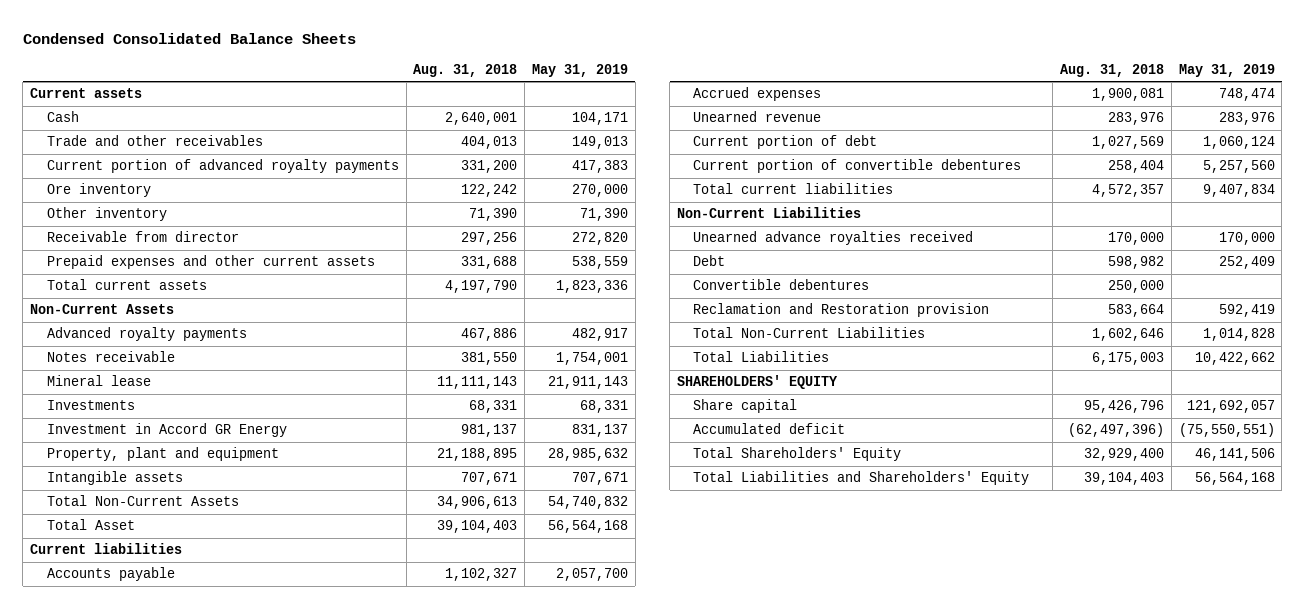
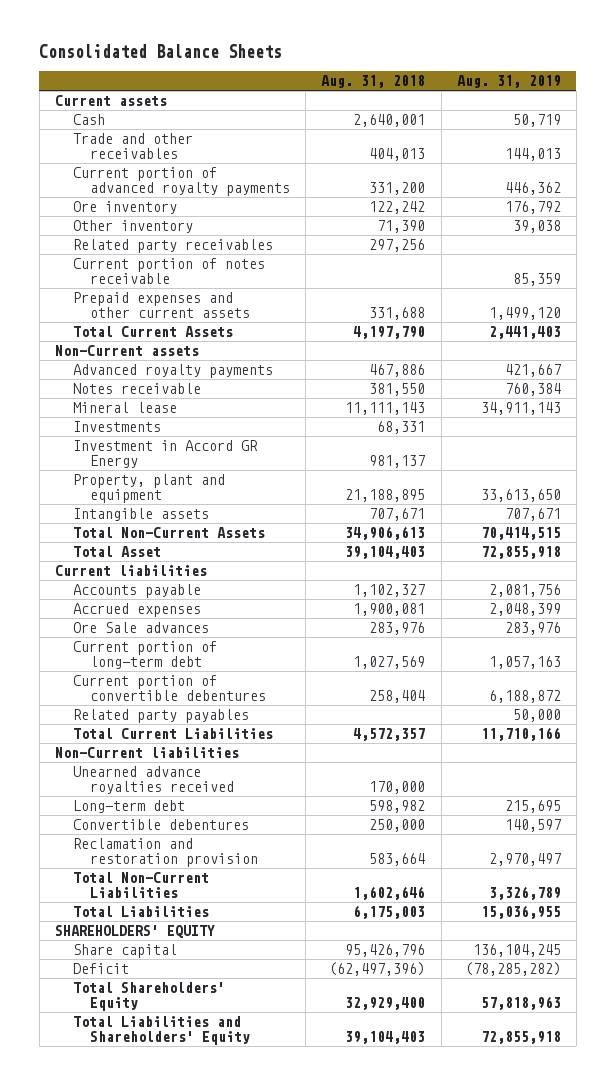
[22,33,356,45] Condensed Consolidated Balance Sheets -> [39,44,283,59] Consolidated Balance Sheets
[532,64,629,78] May 31, 2019 -> none
none -> [456,75,561,89] Aug. 31, 2019
[46,231,239,243] Receivable from director -> [72,239,273,254] Related party receivables
none -> [72,258,265,284] Current portion of notes receivable
[46,279,207,291] Total current assets -> [72,326,233,338] Total Current Assets
[30,304,175,315] Non-Current Assets -> [54,345,199,357] Non-Current assets
[693,111,822,123] Unearned revenue -> [72,622,209,634] Ore Sale advances
[693,135,878,150] Current portion of debt -> [72,641,217,669] Current portion of long-term debt
none -> [72,709,249,724] Related party payables
[693,183,894,195] Total current liabilities -> [72,728,273,740] Total Current Liabilities
[676,207,861,219] Non-Current Liabilities -> [54,747,239,759] Non-Current liabilities
[693,255,726,267] Debt -> [72,800,185,814] Long-term debt
[693,303,990,318] Reclamation and Restoration provision -> [72,838,259,867] Reclamation and restoration provision
[693,423,846,435] Accumulated deficit -> [72,963,129,975] Deficit

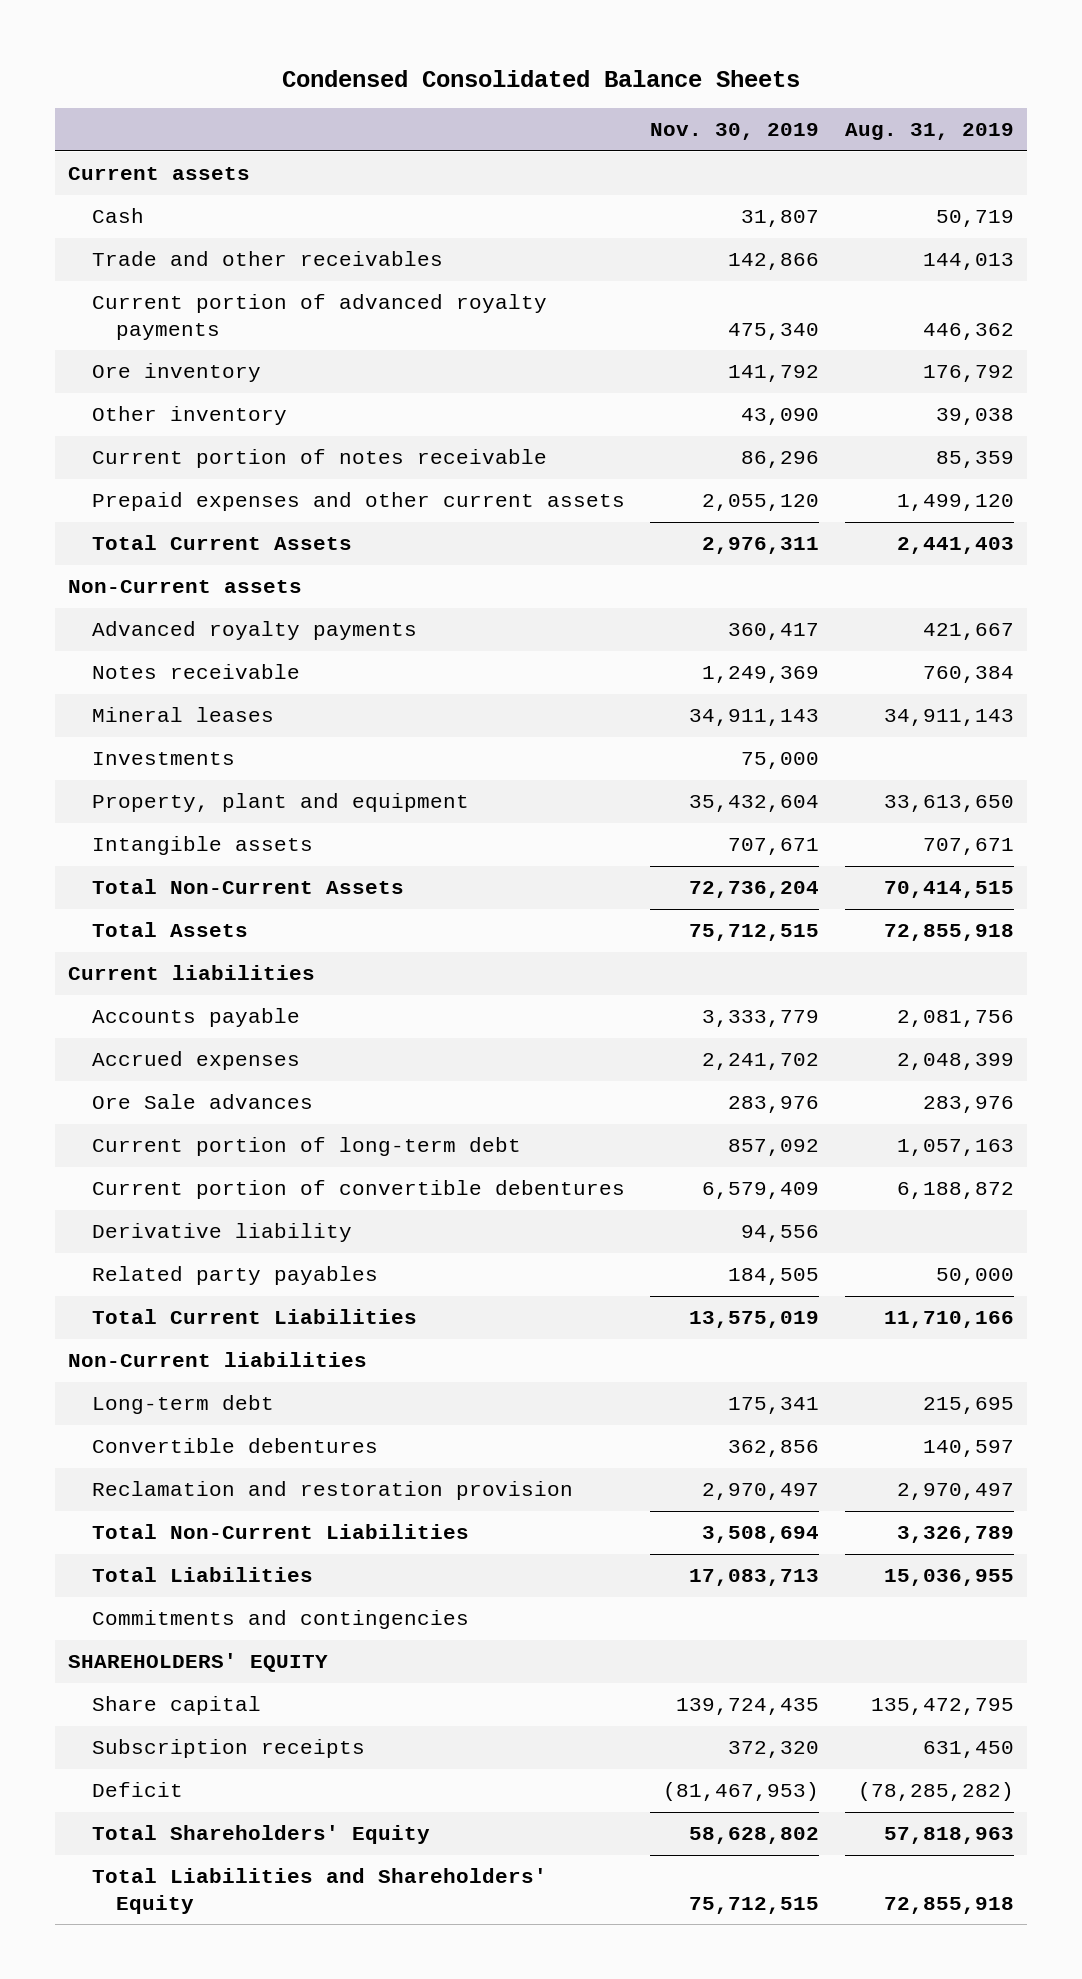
[39,44,283,59] Consolidated Balance Sheets -> [281,70,800,88] Condensed Consolidated Balance Sheets
[321,75,426,89] Aug. 31, 2018 -> none
none -> [650,123,820,141] Nov. 30, 2019
[72,239,273,254] Related party receivables -> none
[72,402,177,414] Mineral lease -> [91,707,274,723] Mineral leases
[72,440,258,468] Investment in Accord GR Energy -> none
[72,546,161,558] Total Asset -> [91,922,248,938] Total Assets
none -> [91,1223,352,1243] Derivative liability
[72,766,235,794] Unearned advance royalties received -> none
none -> [91,1610,469,1630] Commitments and contingencies
[472,944,561,958] 136,104,245 -> [870,1698,1014,1716] 135,472,795
none -> [91,1739,365,1759] Subscription receipts

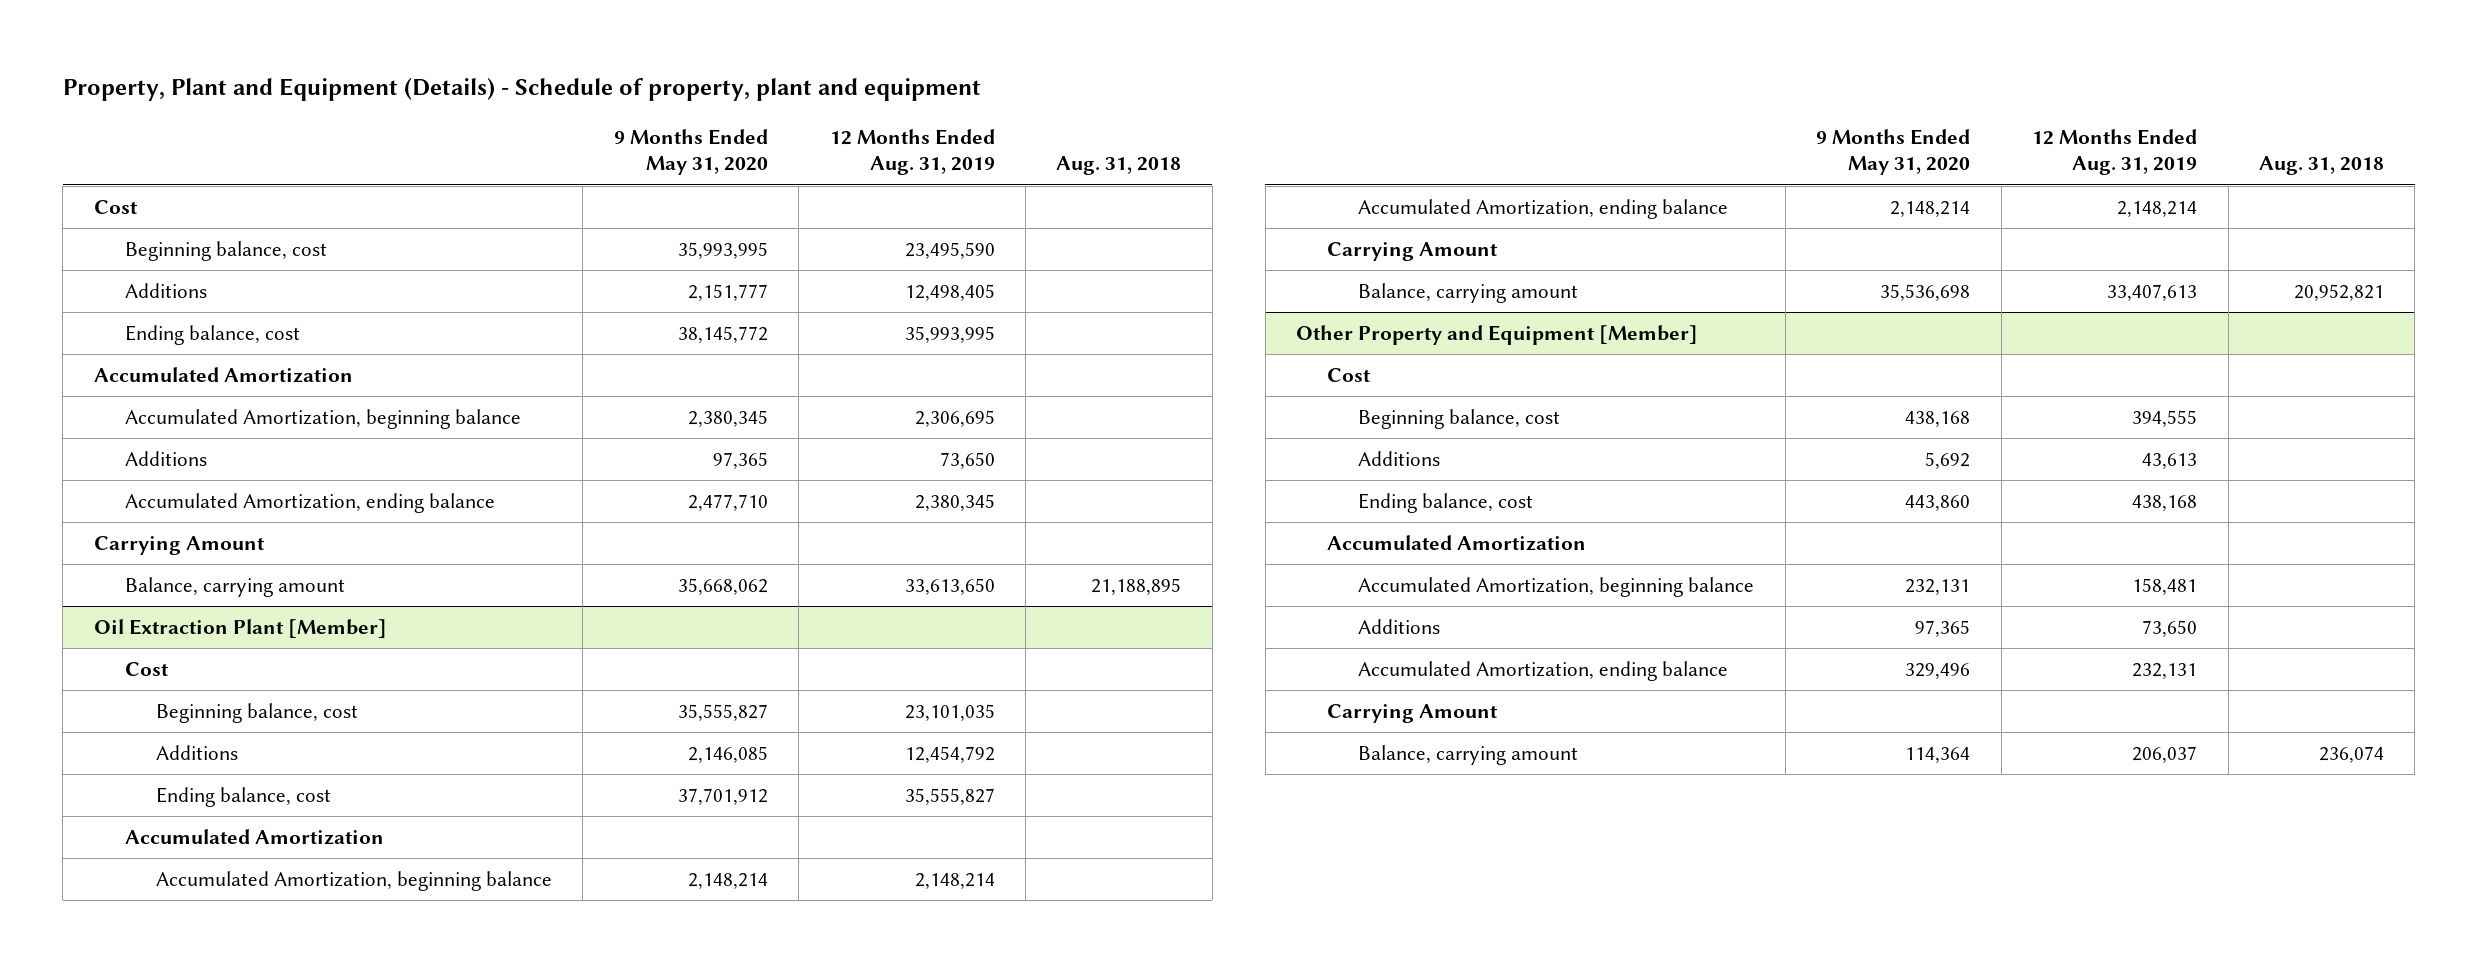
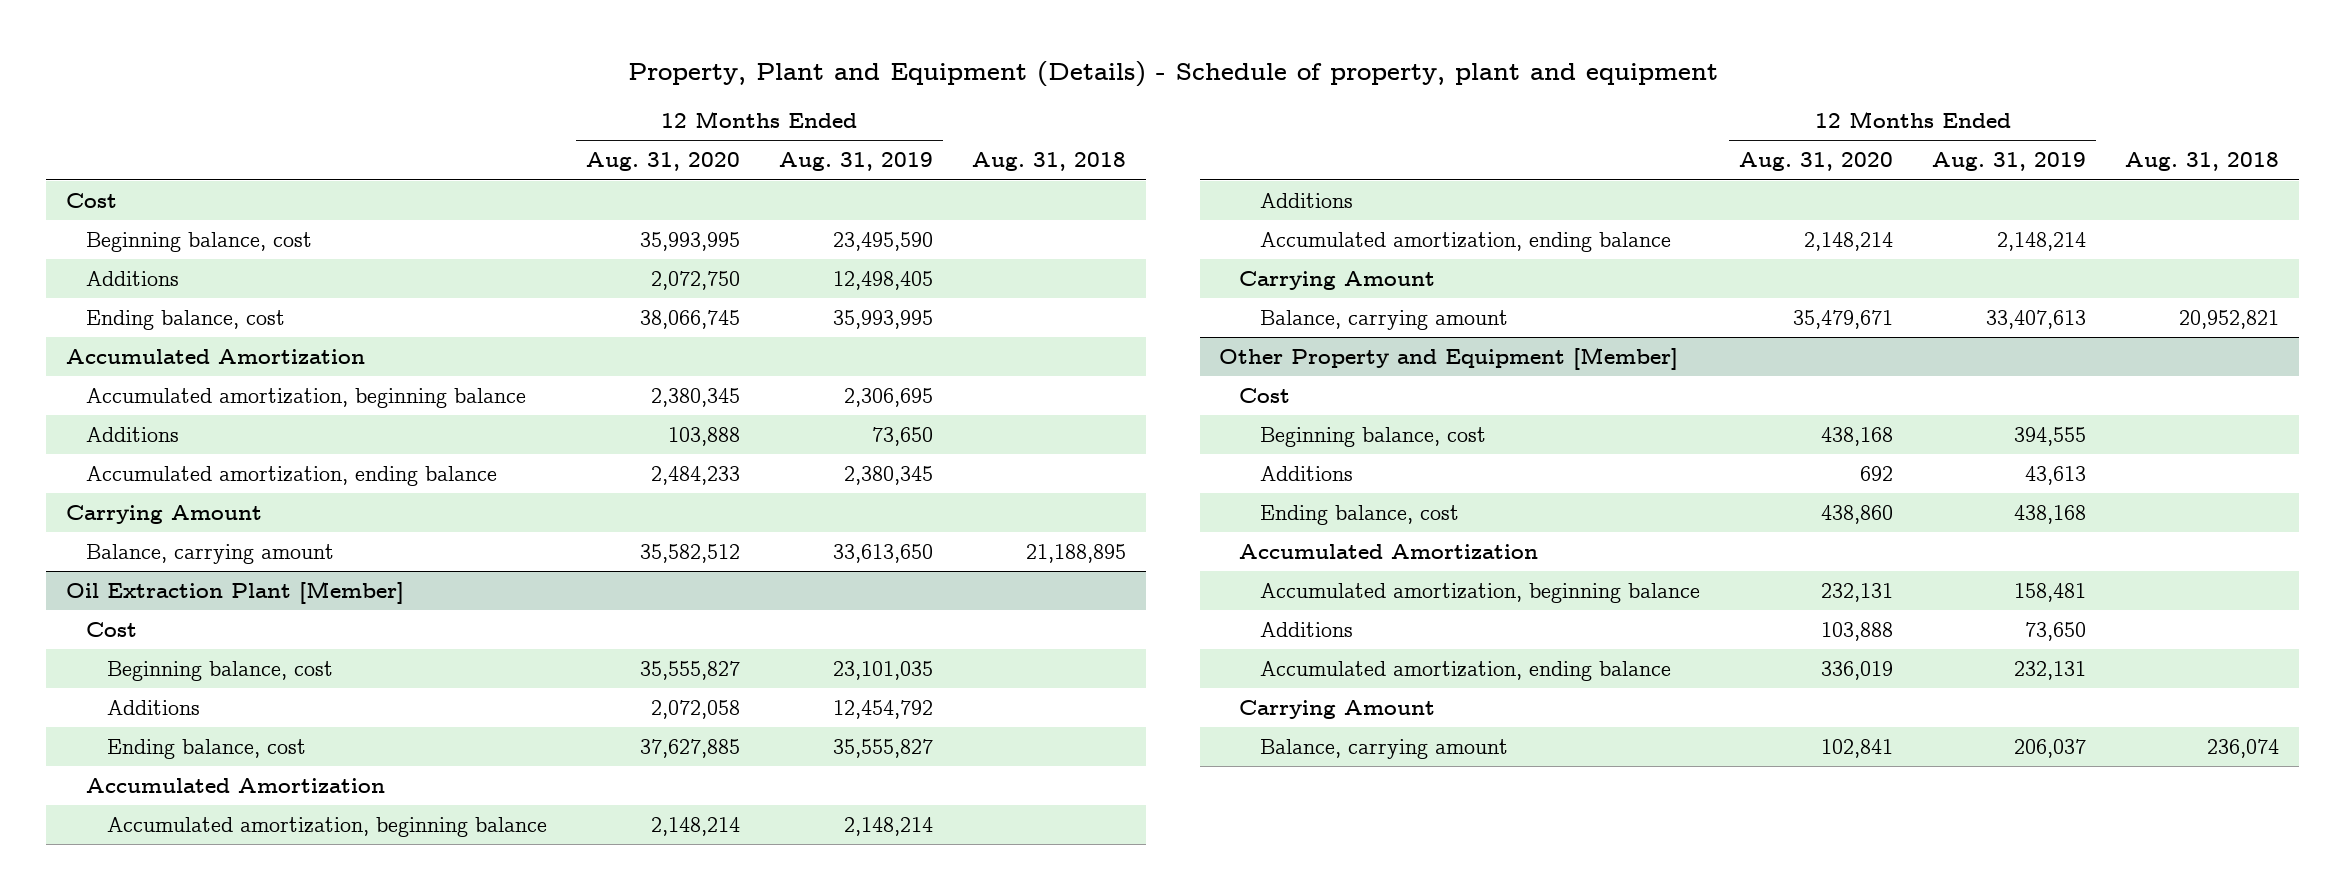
[613,129,768,176] 9 Months Ended May 31, 2020 -> none
none -> [585,152,740,172] Aug. 31, 2020
[124,409,521,430] Accumulated Amortization, beginning balance -> [86,388,527,409] Accumulated amortization, beginning balance
[124,493,495,514] Accumulated Amortization, ending balance -> [86,466,498,487] Accumulated amortization, ending balance
[155,871,552,892] Accumulated Amortization, beginning balance -> [106,817,547,838] Accumulated amortization, beginning balance
none -> [1259,193,1353,209] Additions
[1358,199,1729,220] Accumulated Amortization, ending balance -> [1259,232,1671,253] Accumulated amortization, ending balance
[1358,577,1755,598] Accumulated Amortization, beginning balance -> [1259,583,1700,604] Accumulated amortization, beginning balance
[1358,661,1729,682] Accumulated Amortization, ending balance -> [1259,661,1671,682] Accumulated amortization, ending balance

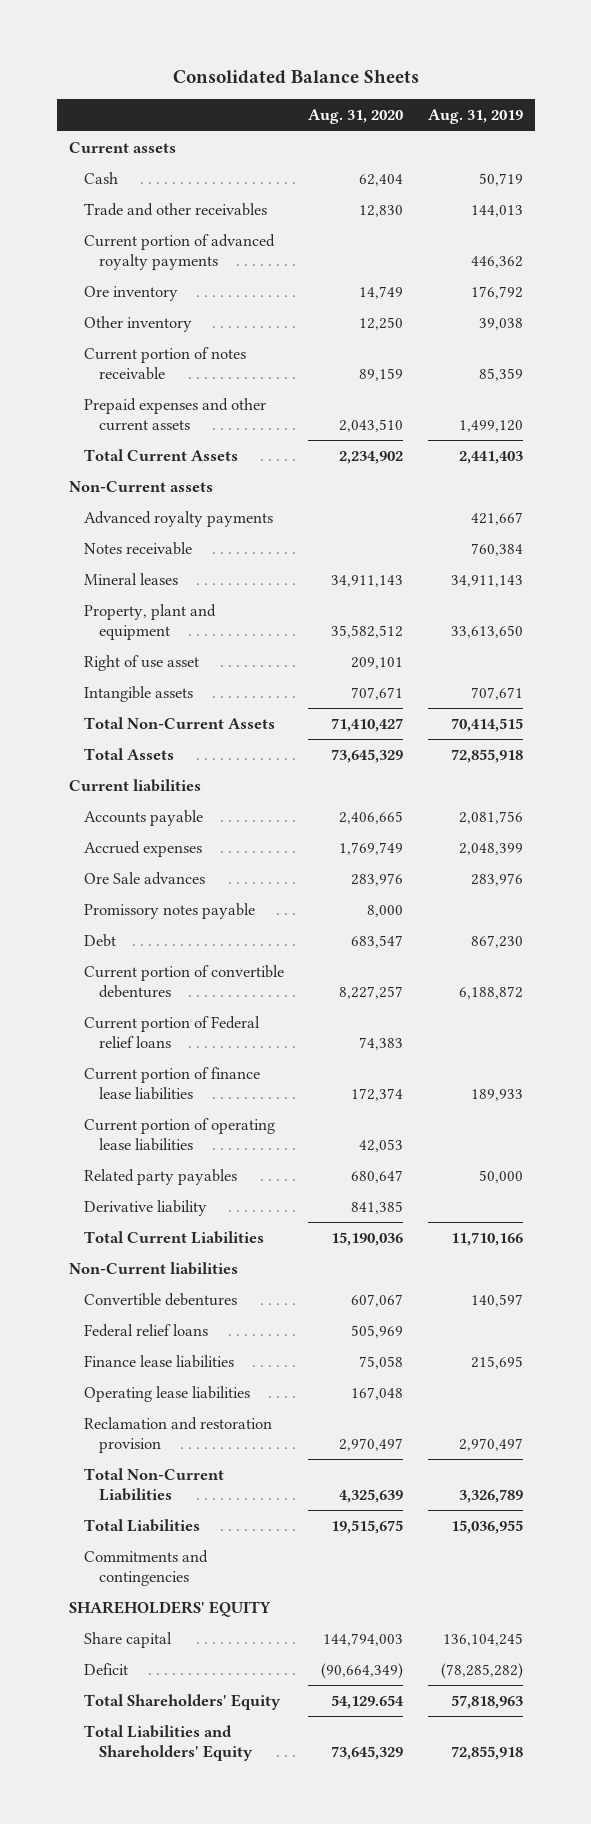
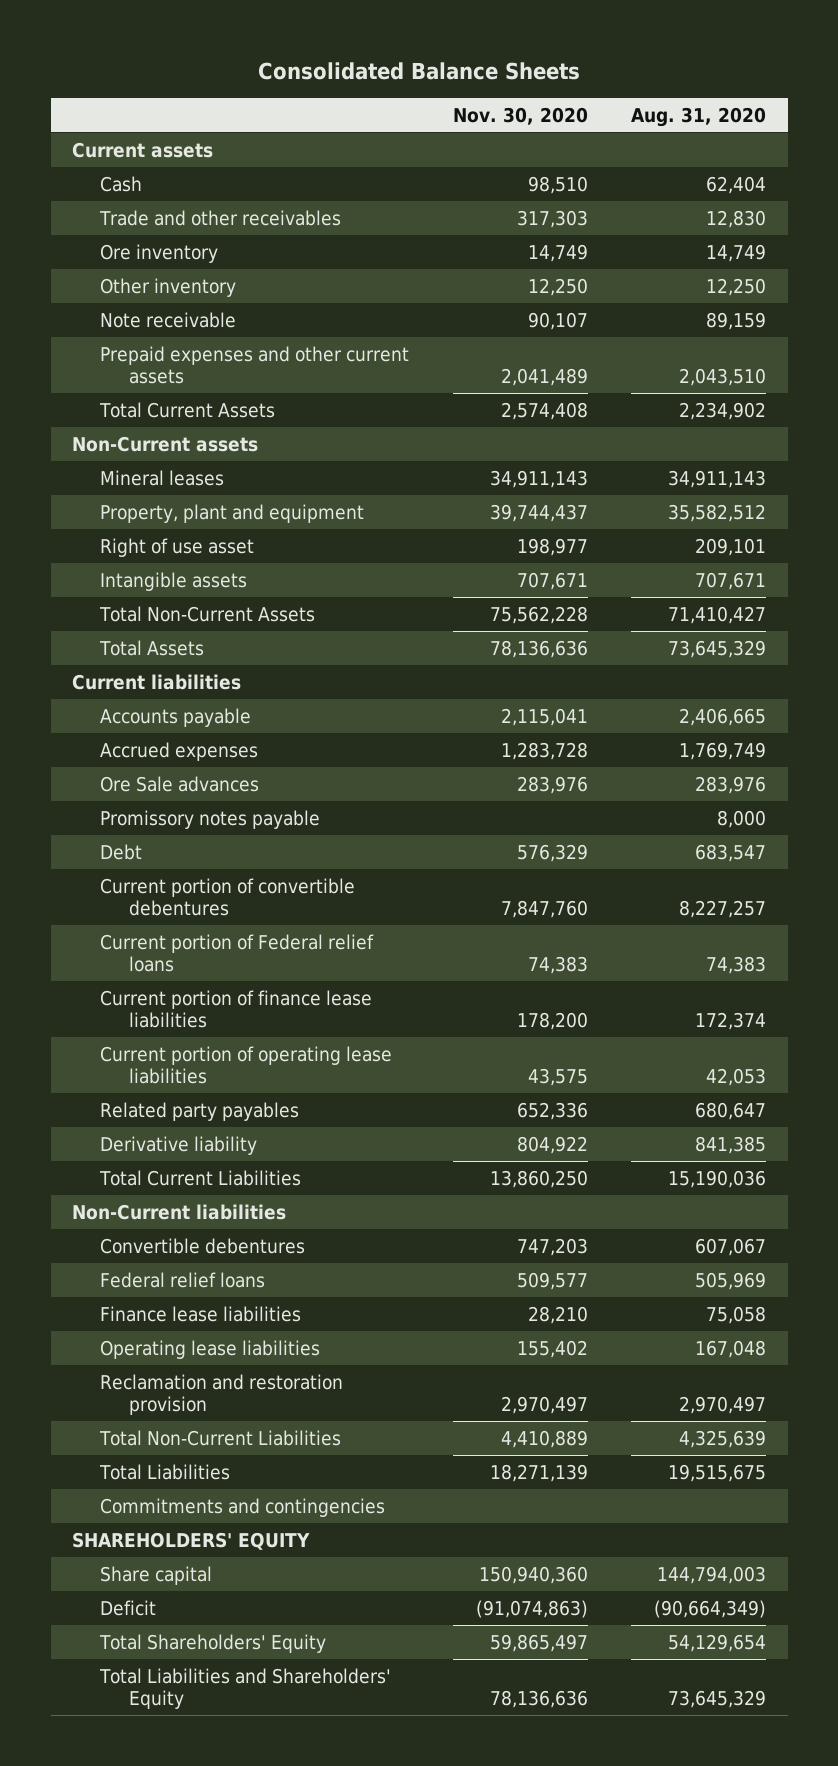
[427,109,523,125] Aug. 31, 2019 -> none
none -> [452,106,588,125] Nov. 30, 2020
[83,234,275,271] Current portion of advanced royalty payments -> none
[83,347,246,381] Current portion of notes receivable -> [100,311,237,328] Note receivable
[83,511,273,528] Advanced royalty payments -> none
[83,542,192,556] Notes receivable -> none
[331,1695,405,1710] 54,129.654 -> [667,1633,766,1652] 54,129,654

